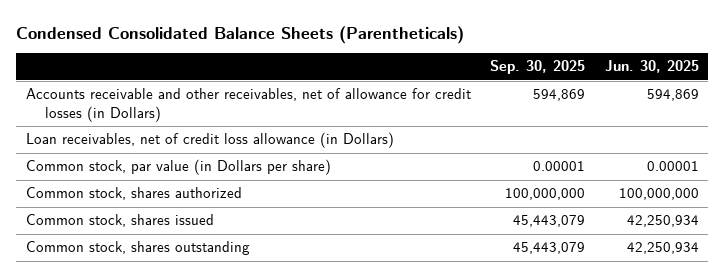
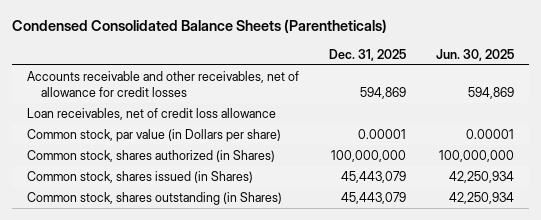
[490,60,586,75] Sep. 30, 2025 -> none
none -> [328,48,406,61] Dec. 31, 2025
[26,88,472,122] Accounts receivable and other receivables, net of allowance for credit losses (in Dollars) -> [27,70,300,97] Accounts receivable and other receivables, net of allowance for credit losses
[26,132,395,149] Loan receivables, net of credit loss allowance (in Dollars) -> [27,107,277,120] Loan receivables, net of credit loss allowance
[26,187,243,201] Common stock, shares authorized -> [27,149,276,162] Common stock, shares authorized (in Shares)
[26,214,215,228] Common stock, shares issued -> [27,170,254,183] Common stock, shares issued (in Shares)
[26,241,251,256] Common stock, shares outstanding -> [27,191,283,205] Common stock, shares outstanding (in Shares)

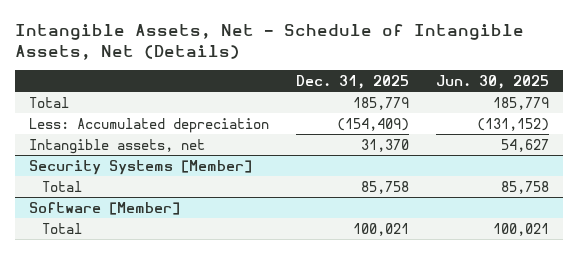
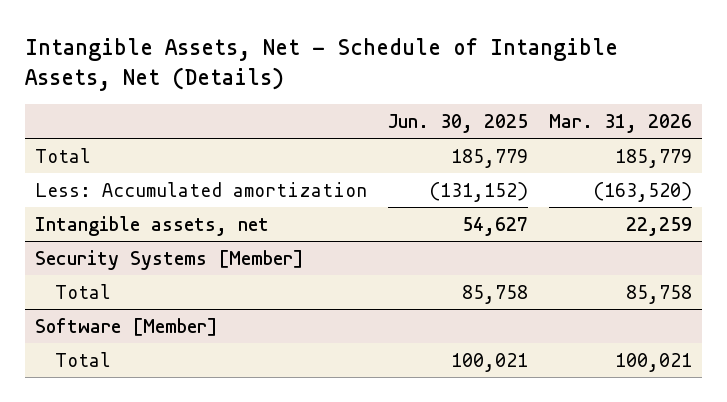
[296,75,410,90] Dec. 31, 2025 -> none
none -> [548,114,692,134] Mar. 31, 2026
[28,117,269,133] Less: Accumulated depreciation -> [35,181,368,197] Less: Accumulated amortization

